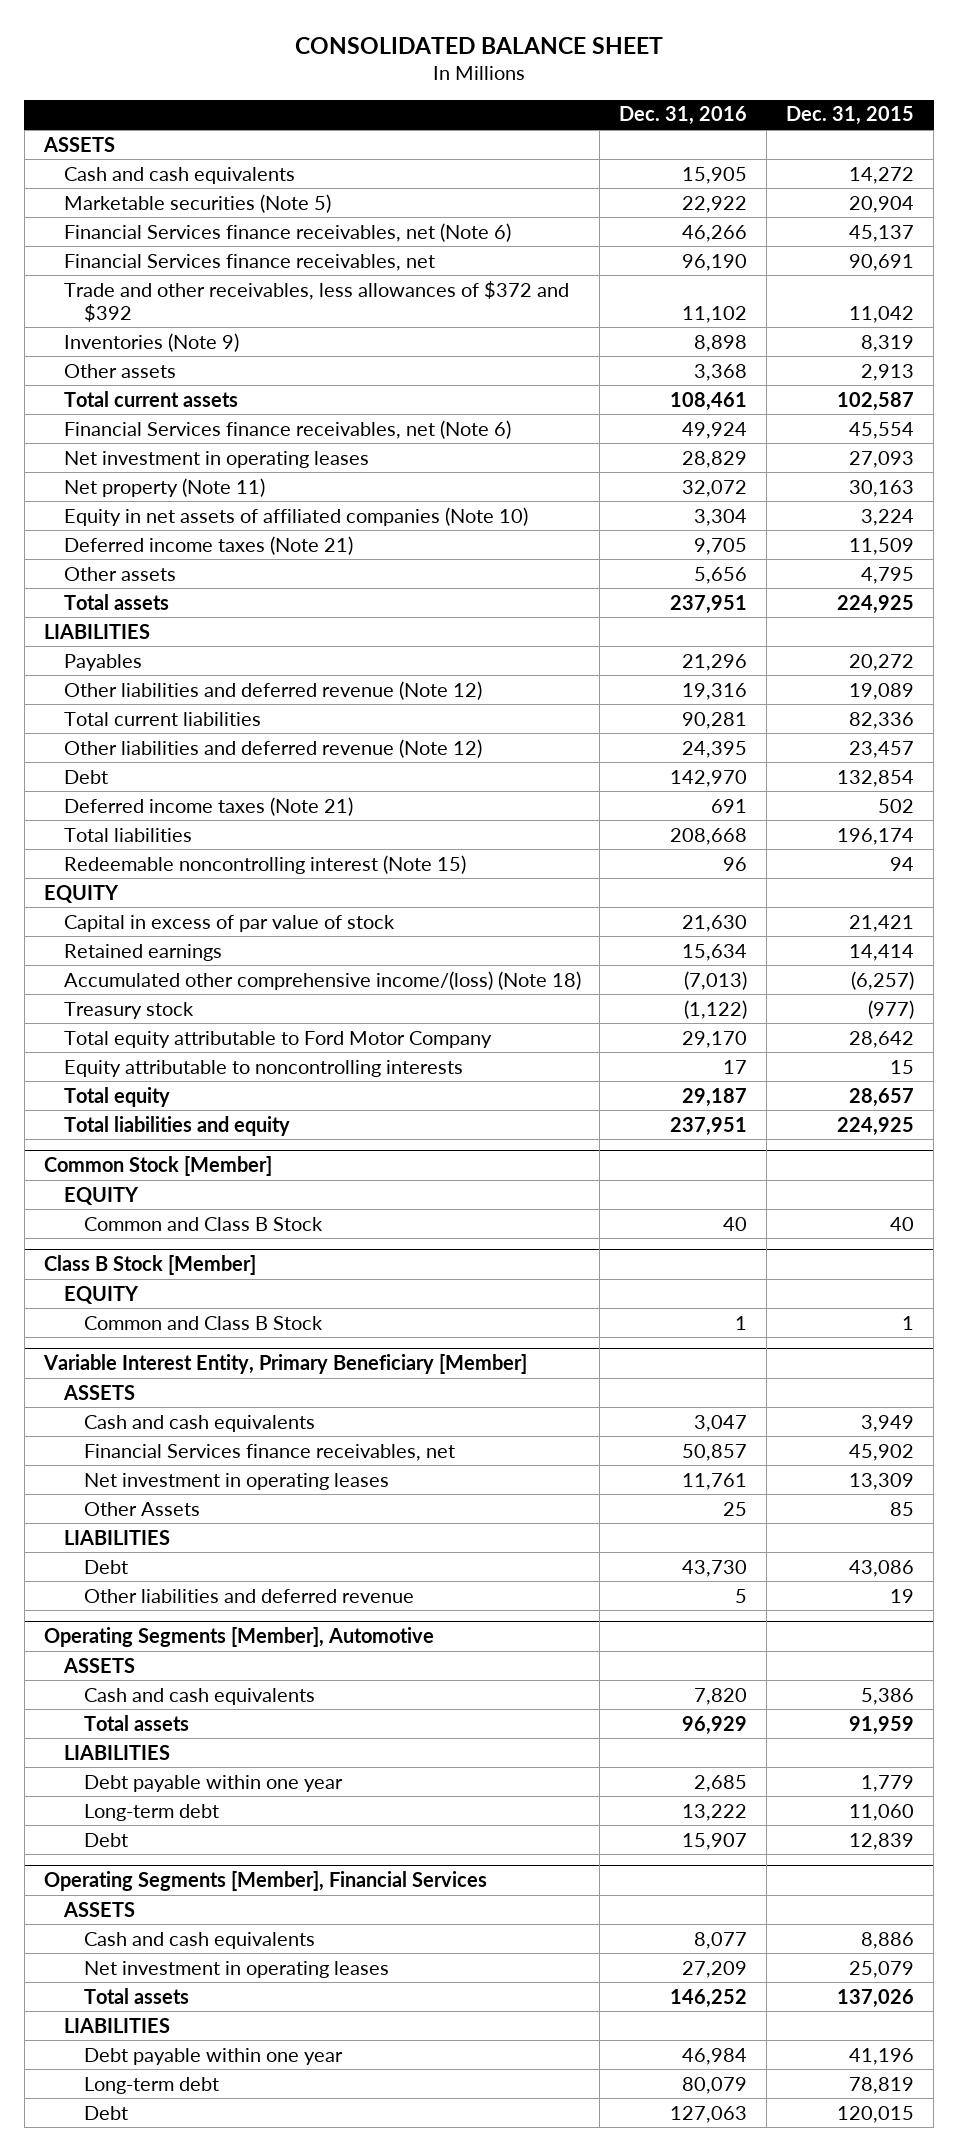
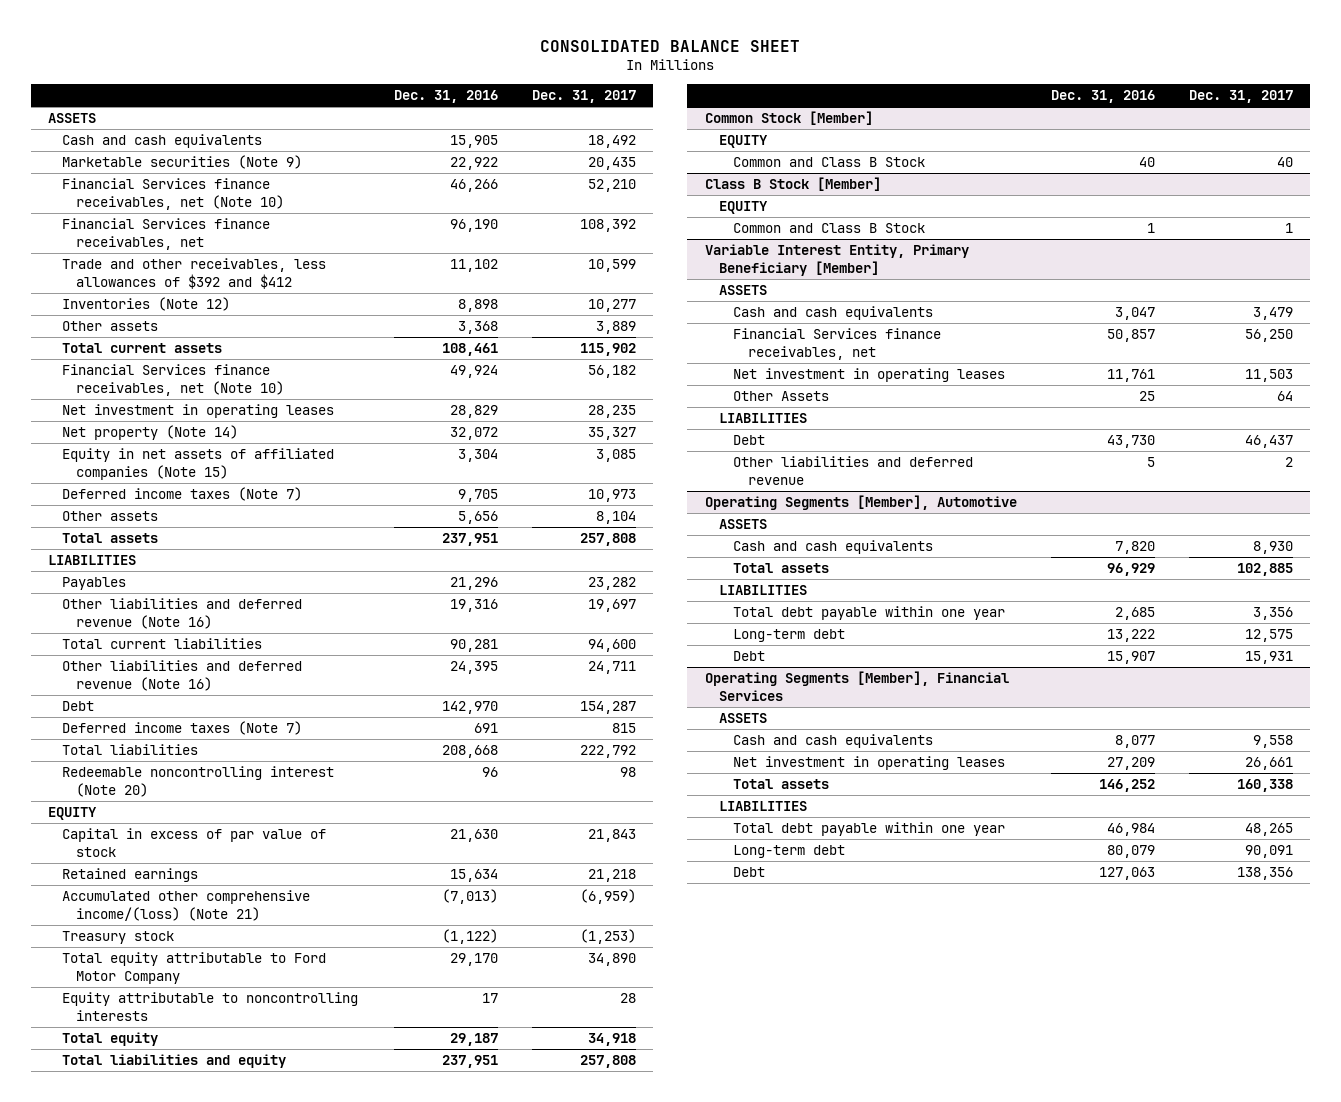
[786,106,915,126] Dec. 31, 2015 -> none
none -> [532,90,637,104] Dec. 31, 2017
[63,193,331,213] Marketable securities (Note 5) -> [61,155,302,170] Marketable securities (Note 9)
[63,222,511,242] Financial Services finance receivables, net (Note 6) -> [61,178,285,210] Financial Services finance receivables, net (Note 10)
[63,280,569,322] Trade and other receivables, less allowances of $372 and $392 -> [61,258,326,289] Trade and other receivables, less allowances of $392 and $412
[63,332,239,352] Inventories (Note 9) -> [61,297,230,312] Inventories (Note 12)
[63,419,511,439] Financial Services finance receivables, net (Note 6) -> [61,364,285,396] Financial Services finance receivables, net (Note 10)
[63,477,265,497] Net property (Note 11) -> [61,425,238,441] Net property (Note 14)
[63,506,528,526] Equity in net assets of affiliated companies (Note 10) -> [61,448,334,480] Equity in net assets of affiliated companies (Note 15)
[63,535,353,555] Deferred income taxes (Note 21) -> [61,487,302,502] Deferred income taxes (Note 7)
[63,680,482,700] Other liabilities and deferred revenue (Note 12) -> [61,598,302,629] Other liabilities and deferred revenue (Note 16)
[63,738,482,758] Other liabilities and deferred revenue (Note 12) -> [61,660,302,691] Other liabilities and deferred revenue (Note 16)
[63,796,353,816] Deferred income taxes (Note 21) -> [61,721,302,736] Deferred income taxes (Note 7)
[63,854,466,874] Redeemable noncontrolling interest (Note 15) -> [61,766,334,797] Redeemable noncontrolling interest (Note 20)
[63,970,581,990] Accumulated other comprehensive income/(loss) (Note 18) -> [61,890,310,921] Accumulated other comprehensive income/(loss) (Note 21)
[83,1774,343,1792] Debt payable within one year -> [733,606,1006,621] Total debt payable within one year
[83,2047,343,2065] Debt payable within one year -> [733,822,1006,837] Total debt payable within one year

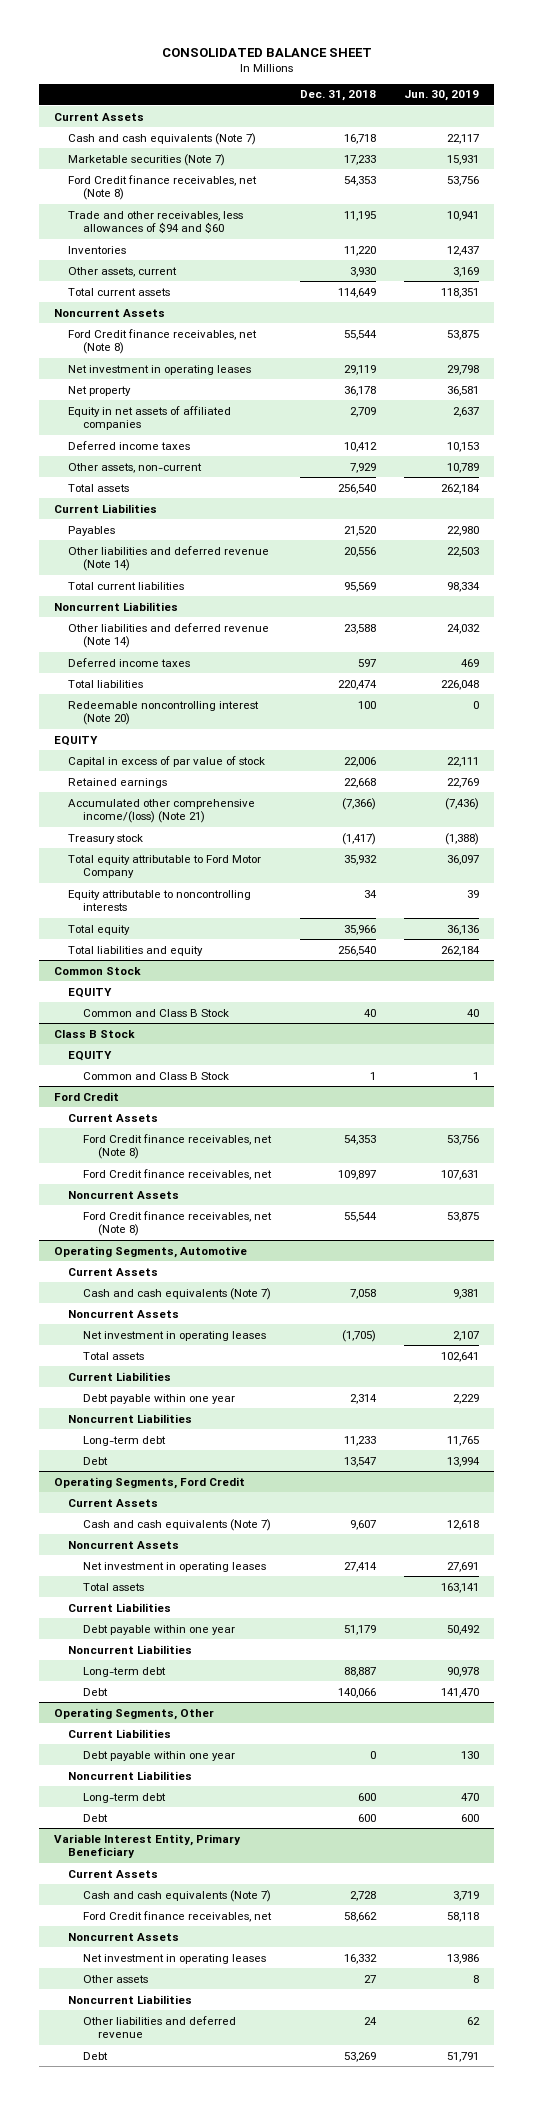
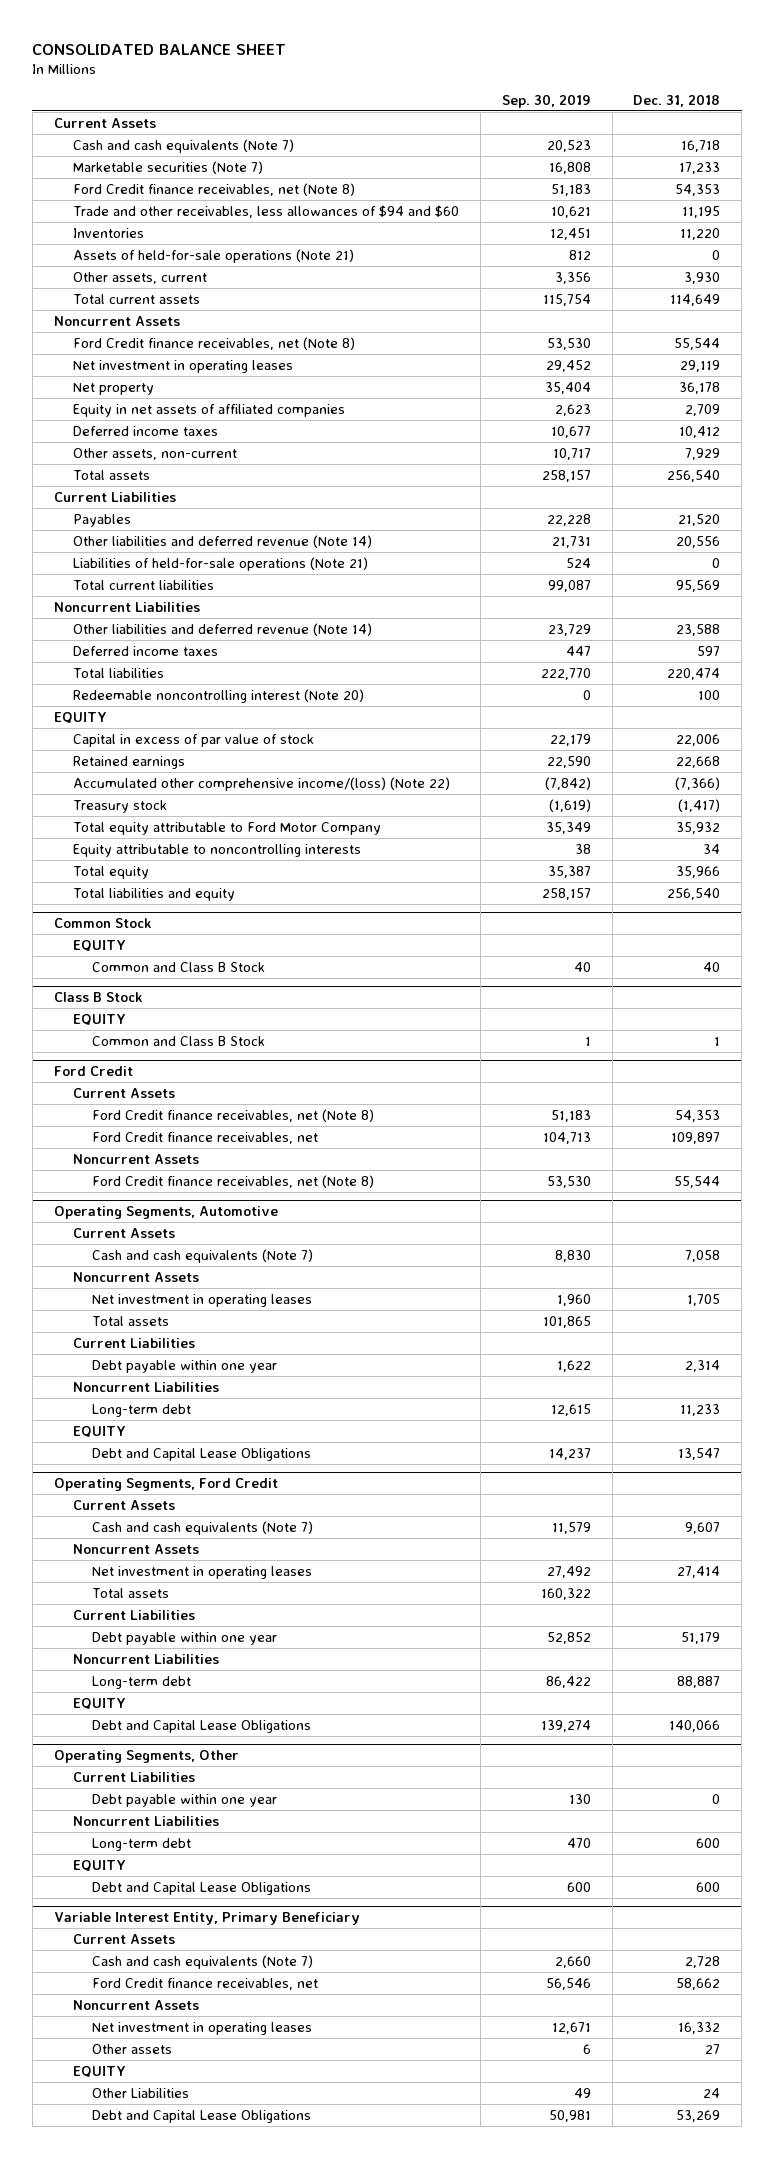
[404,90,480,102] Jun. 30, 2019 -> none
none -> [501,93,591,108] Sep. 30, 2019
none -> [72,248,354,263] Assets of held-for-sale operations (Note 21)
none -> [72,556,368,571] Liabilities of held-for-sale operations (Note 21)
[68,798,256,824] Accumulated other comprehensive income/(loss) (Note 21) -> [72,776,450,791] Accumulated other comprehensive income/(loss) (Note 22)
[341,1329,376,1342] (1,705) -> [687,1293,721,1306] 1,705
none -> [72,1425,126,1437] EQUITY
[83,1456,109,1465] Debt -> [91,1447,311,1461] Debt and Capital Lease Obligations
none -> [72,1697,126,1709] EQUITY
[83,1687,109,1696] Debt -> [91,1719,311,1733] Debt and Capital Lease Obligations
none -> [72,1859,126,1871] EQUITY
[83,1813,109,1822] Debt -> [91,1881,311,1895] Debt and Capital Lease Obligations
[68,1994,193,2004] Noncurrent Liabilities -> none
none -> [72,2065,126,2077] EQUITY
[83,2015,237,2039] Other liabilities and deferred revenue -> [91,2087,189,2098] Other Liabilities
[83,2051,109,2060] Debt -> [91,2109,311,2123] Debt and Capital Lease Obligations

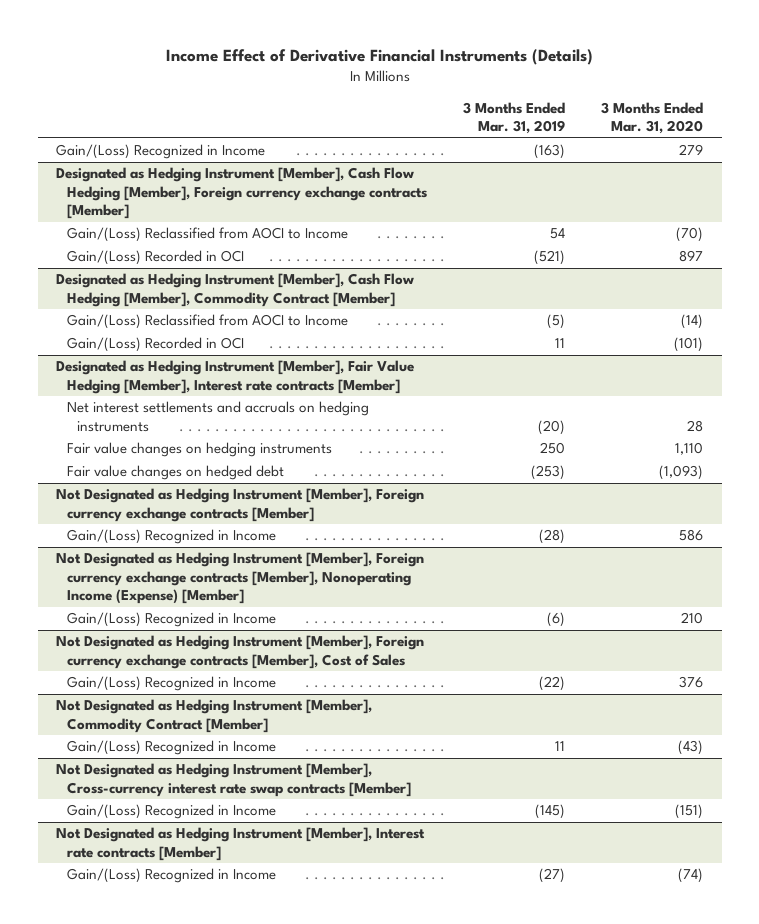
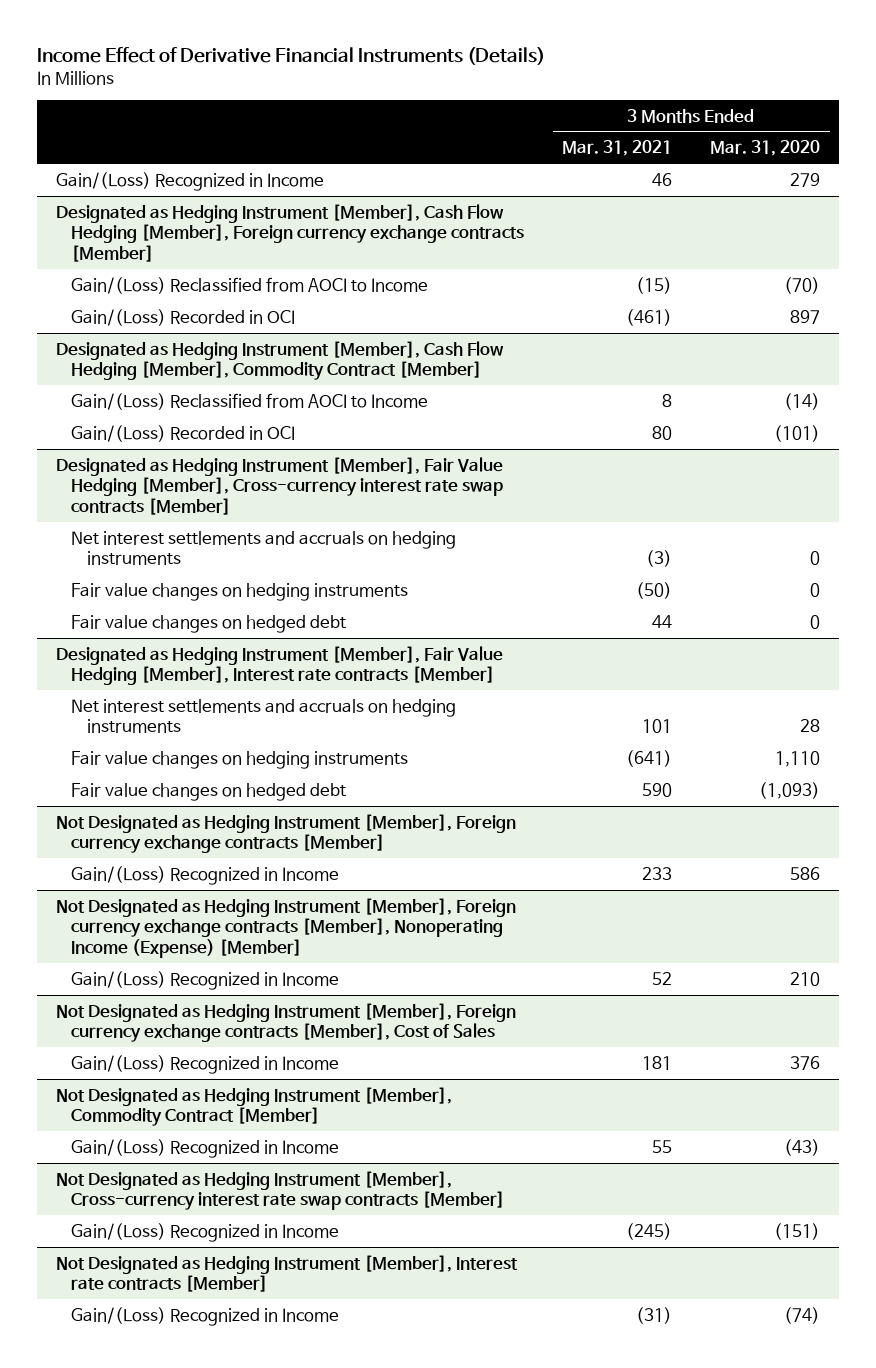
[463,101,566,135] 3 Months Ended Mar. 31, 2019 -> none
none -> [562,140,673,157] Mar. 31, 2021
none -> [55,456,504,516] Designated as Hedging Instrument [Member], Fair Value Hedging [Member], Cross-currency interest rate swap contracts [Member]
none -> [71,530,457,566] Net interest settlements and accruals on hedging instruments
none -> [71,582,409,601] Fair value changes on hedging instruments
none -> [71,614,347,633] Fair value changes on hedged debt

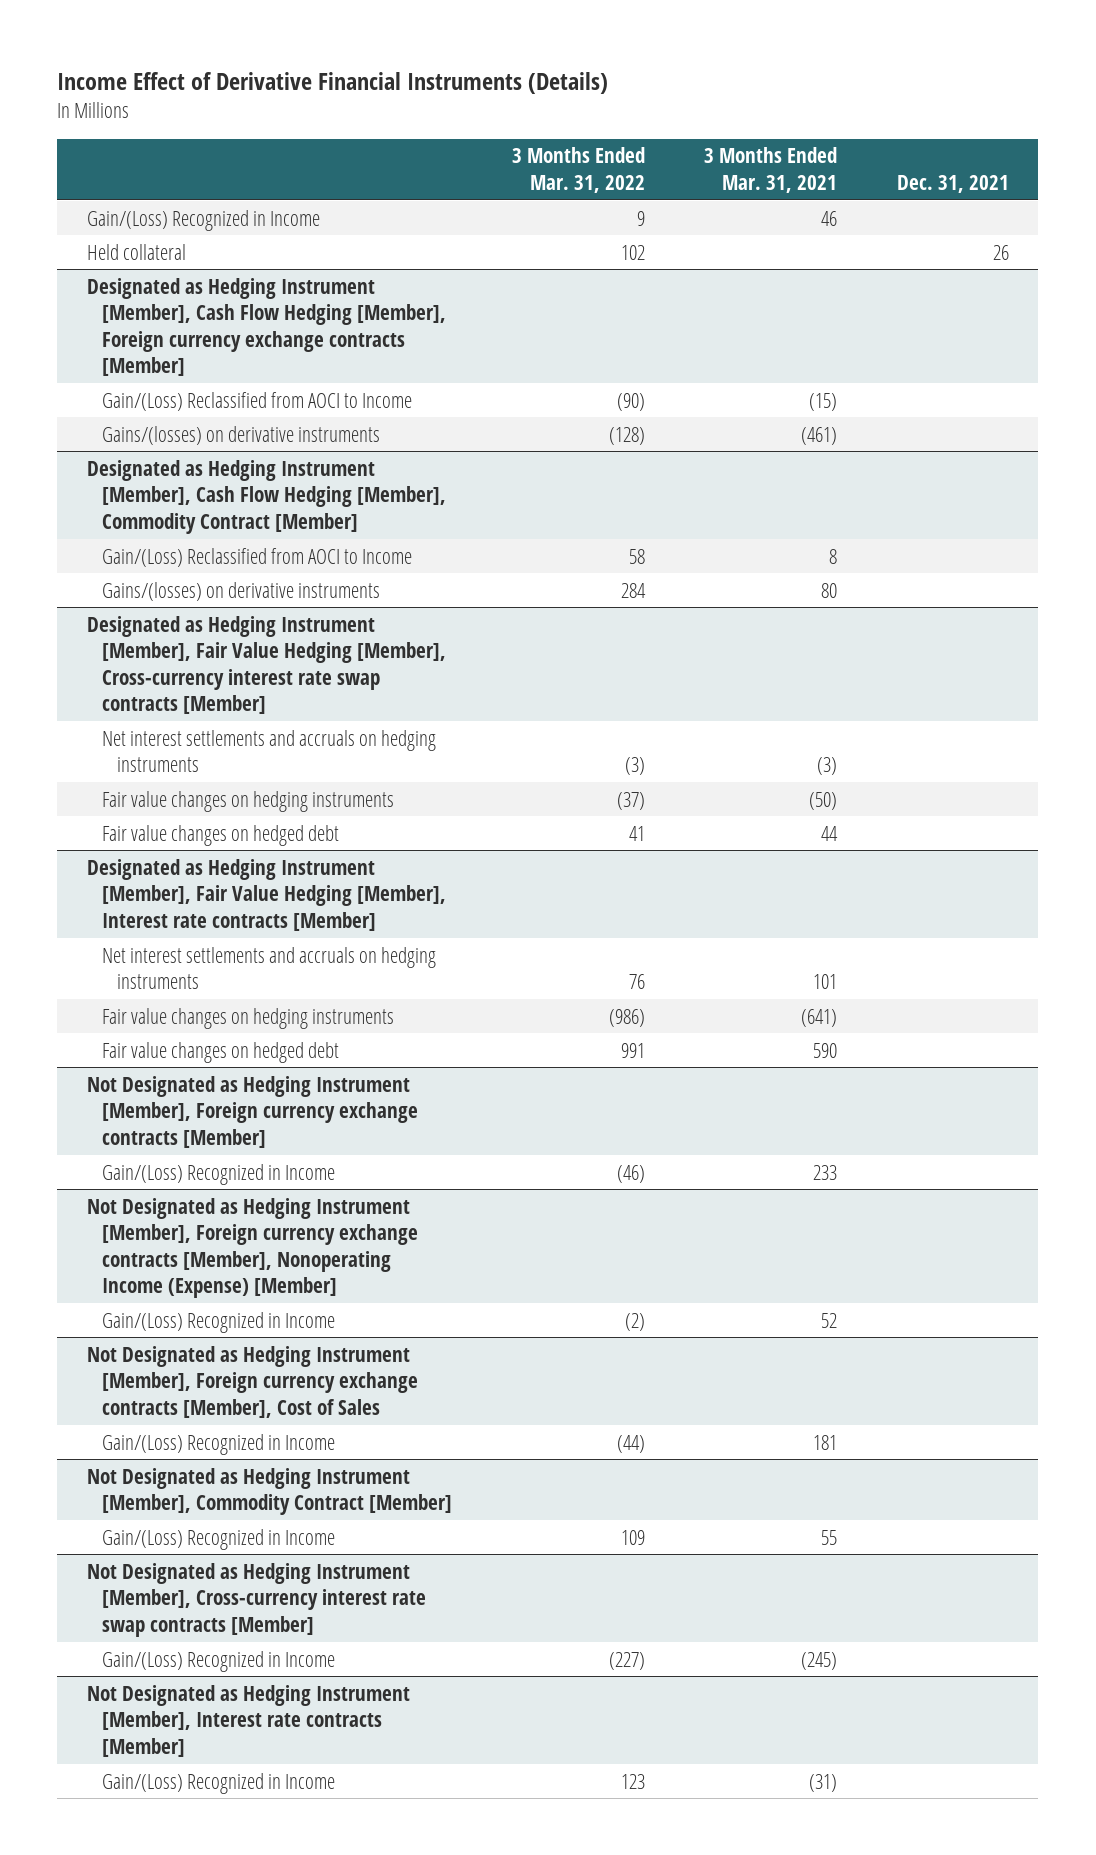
[710,140,821,157] Mar. 31, 2020 -> none
none -> [511,147,645,193] 3 Months Ended Mar. 31, 2022
none -> [896,174,1009,193] Dec. 31, 2021
none -> [87,243,187,260] Held collateral
[71,308,296,326] Gain/(Loss) Recorded in OCI -> [102,425,381,445] Gains/(losses) on derivative instruments
[71,424,296,442] Gain/(Loss) Recorded in OCI -> none
none -> [102,581,381,601] Gains/(losses) on derivative instruments

